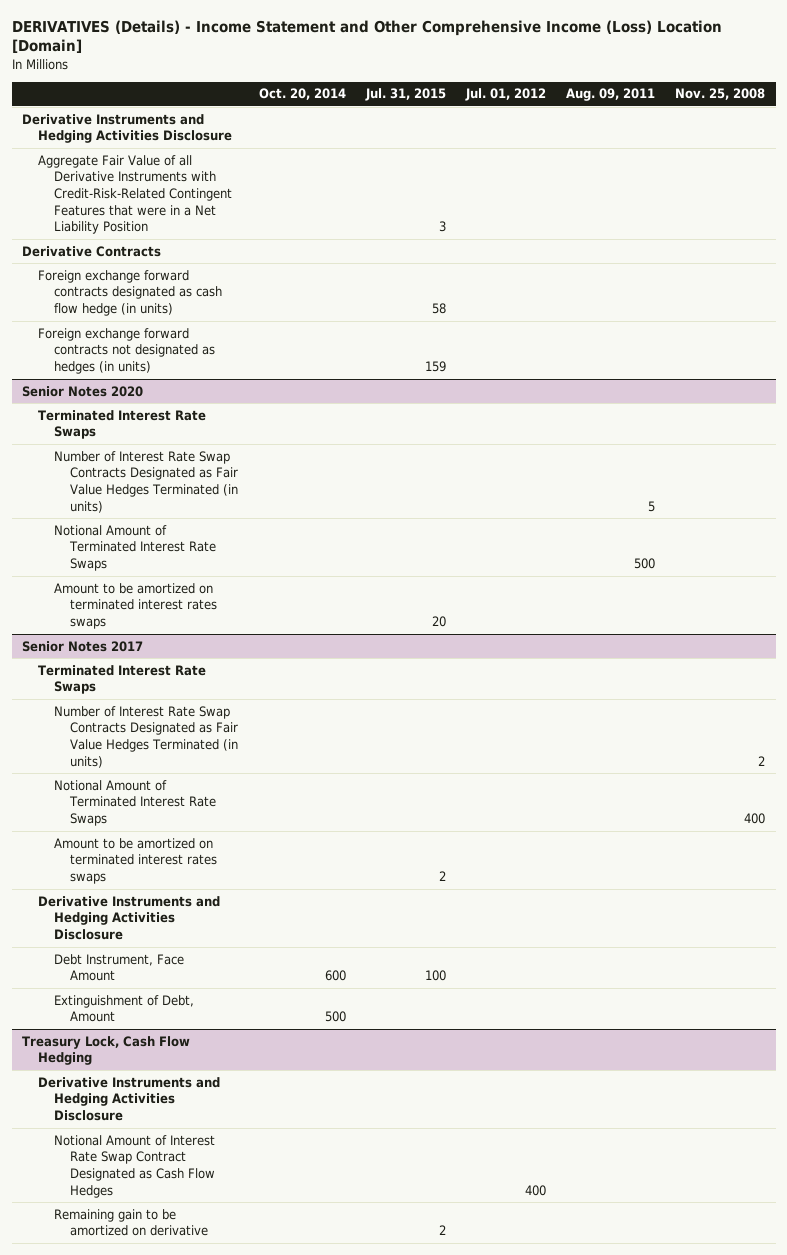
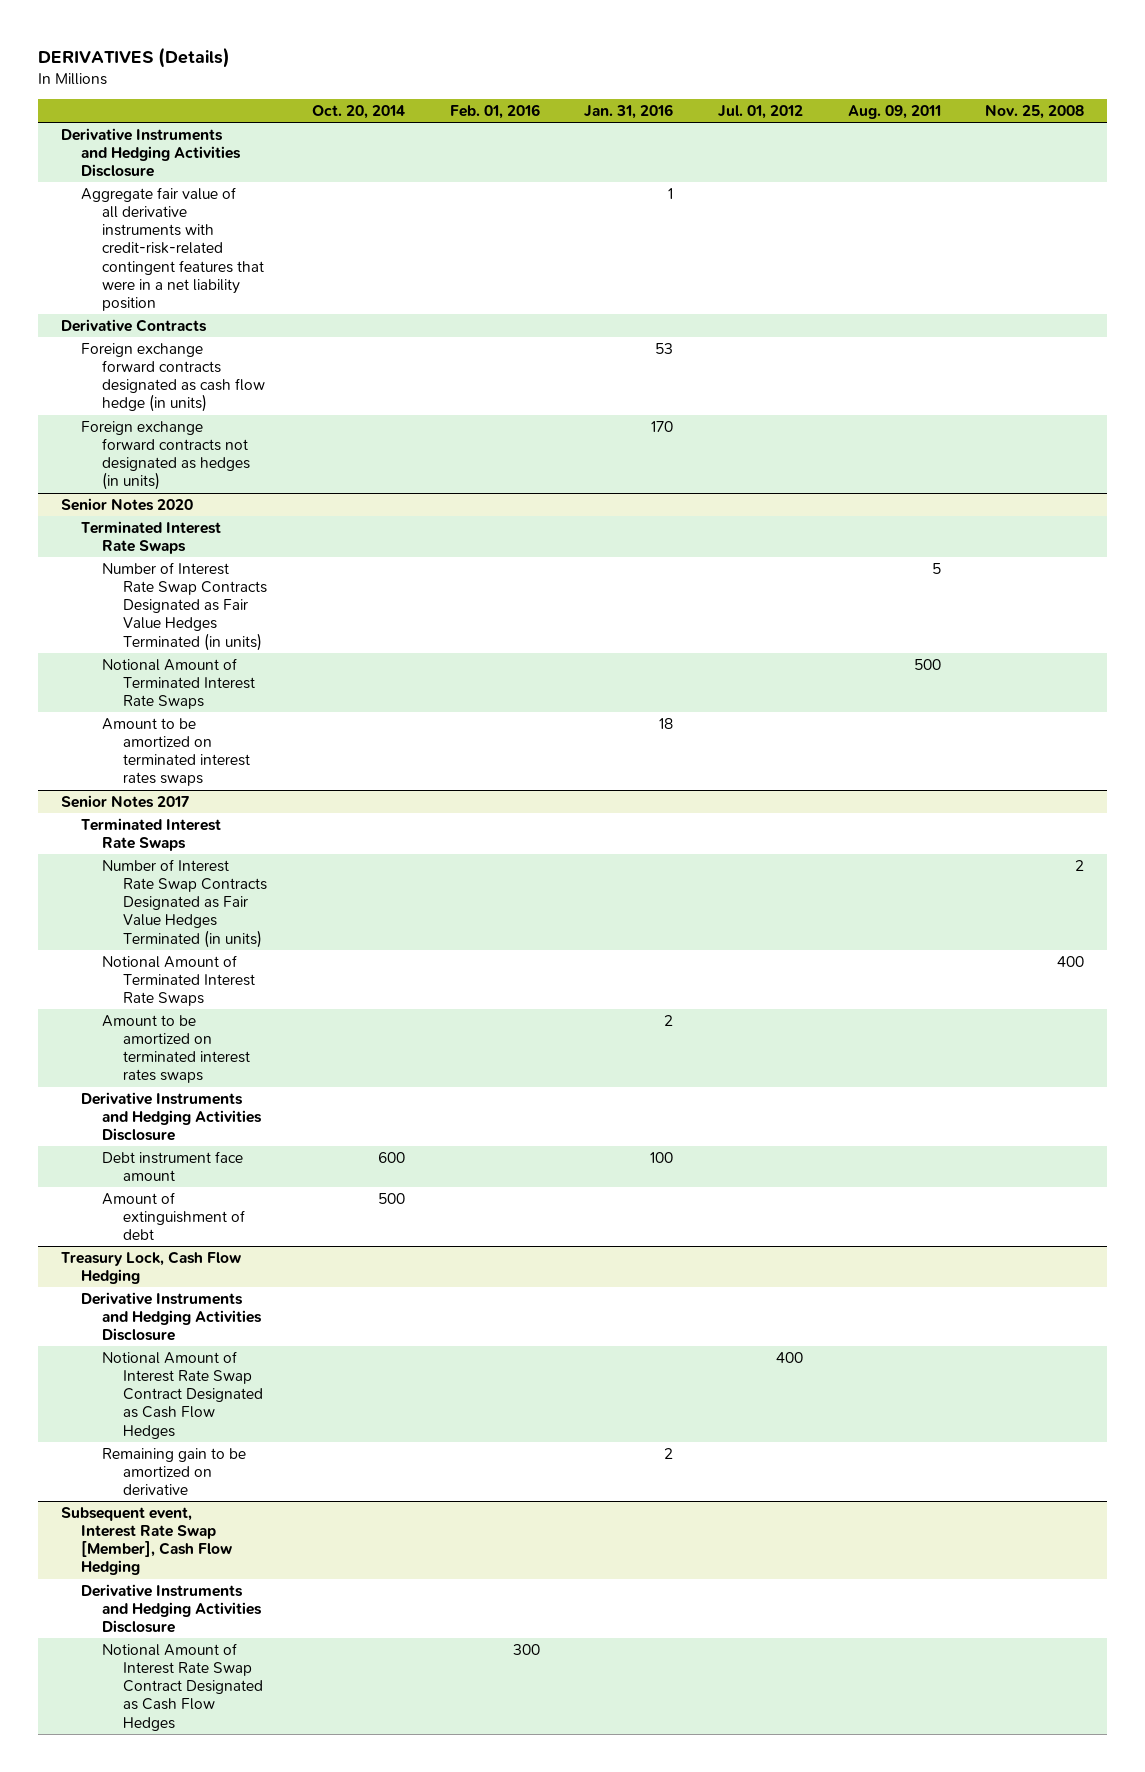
[11,19,722,54] DERIVATIVES (Details) - Income Statement and Other Comprehensive Income (Loss) Location [Domain] -> [38,46,231,68] DERIVATIVES (Details)
[364,88,446,102] Jul. 31, 2015 -> none
none -> [449,104,540,120] Feb. 01, 2016
none -> [584,104,674,120] Jan. 31, 2016
[38,154,233,235] Aggregate Fair Value of all Derivative Instruments with Credit-Risk-Related Contingent Features that were in a Net Liability Position -> [81,186,265,312] Aggregate fair value of all derivative instruments with credit-risk-related contingent features that were in a net liability position
[54,953,185,982] Debt Instrument, Face Amount -> [102,1150,244,1182] Debt instrument face amount
[54,994,195,1023] Extinguishment of Debt, Amount -> [102,1191,246,1241] Amount of extinguishment of debt
none -> [60,1506,233,1576] Subsequent event, Interest Rate Swap [Member], Cash Flow Hedging
none -> [81,1583,263,1634] Derivative Instruments and Hedging Activities Disclosure
none -> [102,1642,264,1731] Notional Amount of Interest Rate Swap Contract Designated as Cash Flow Hedges

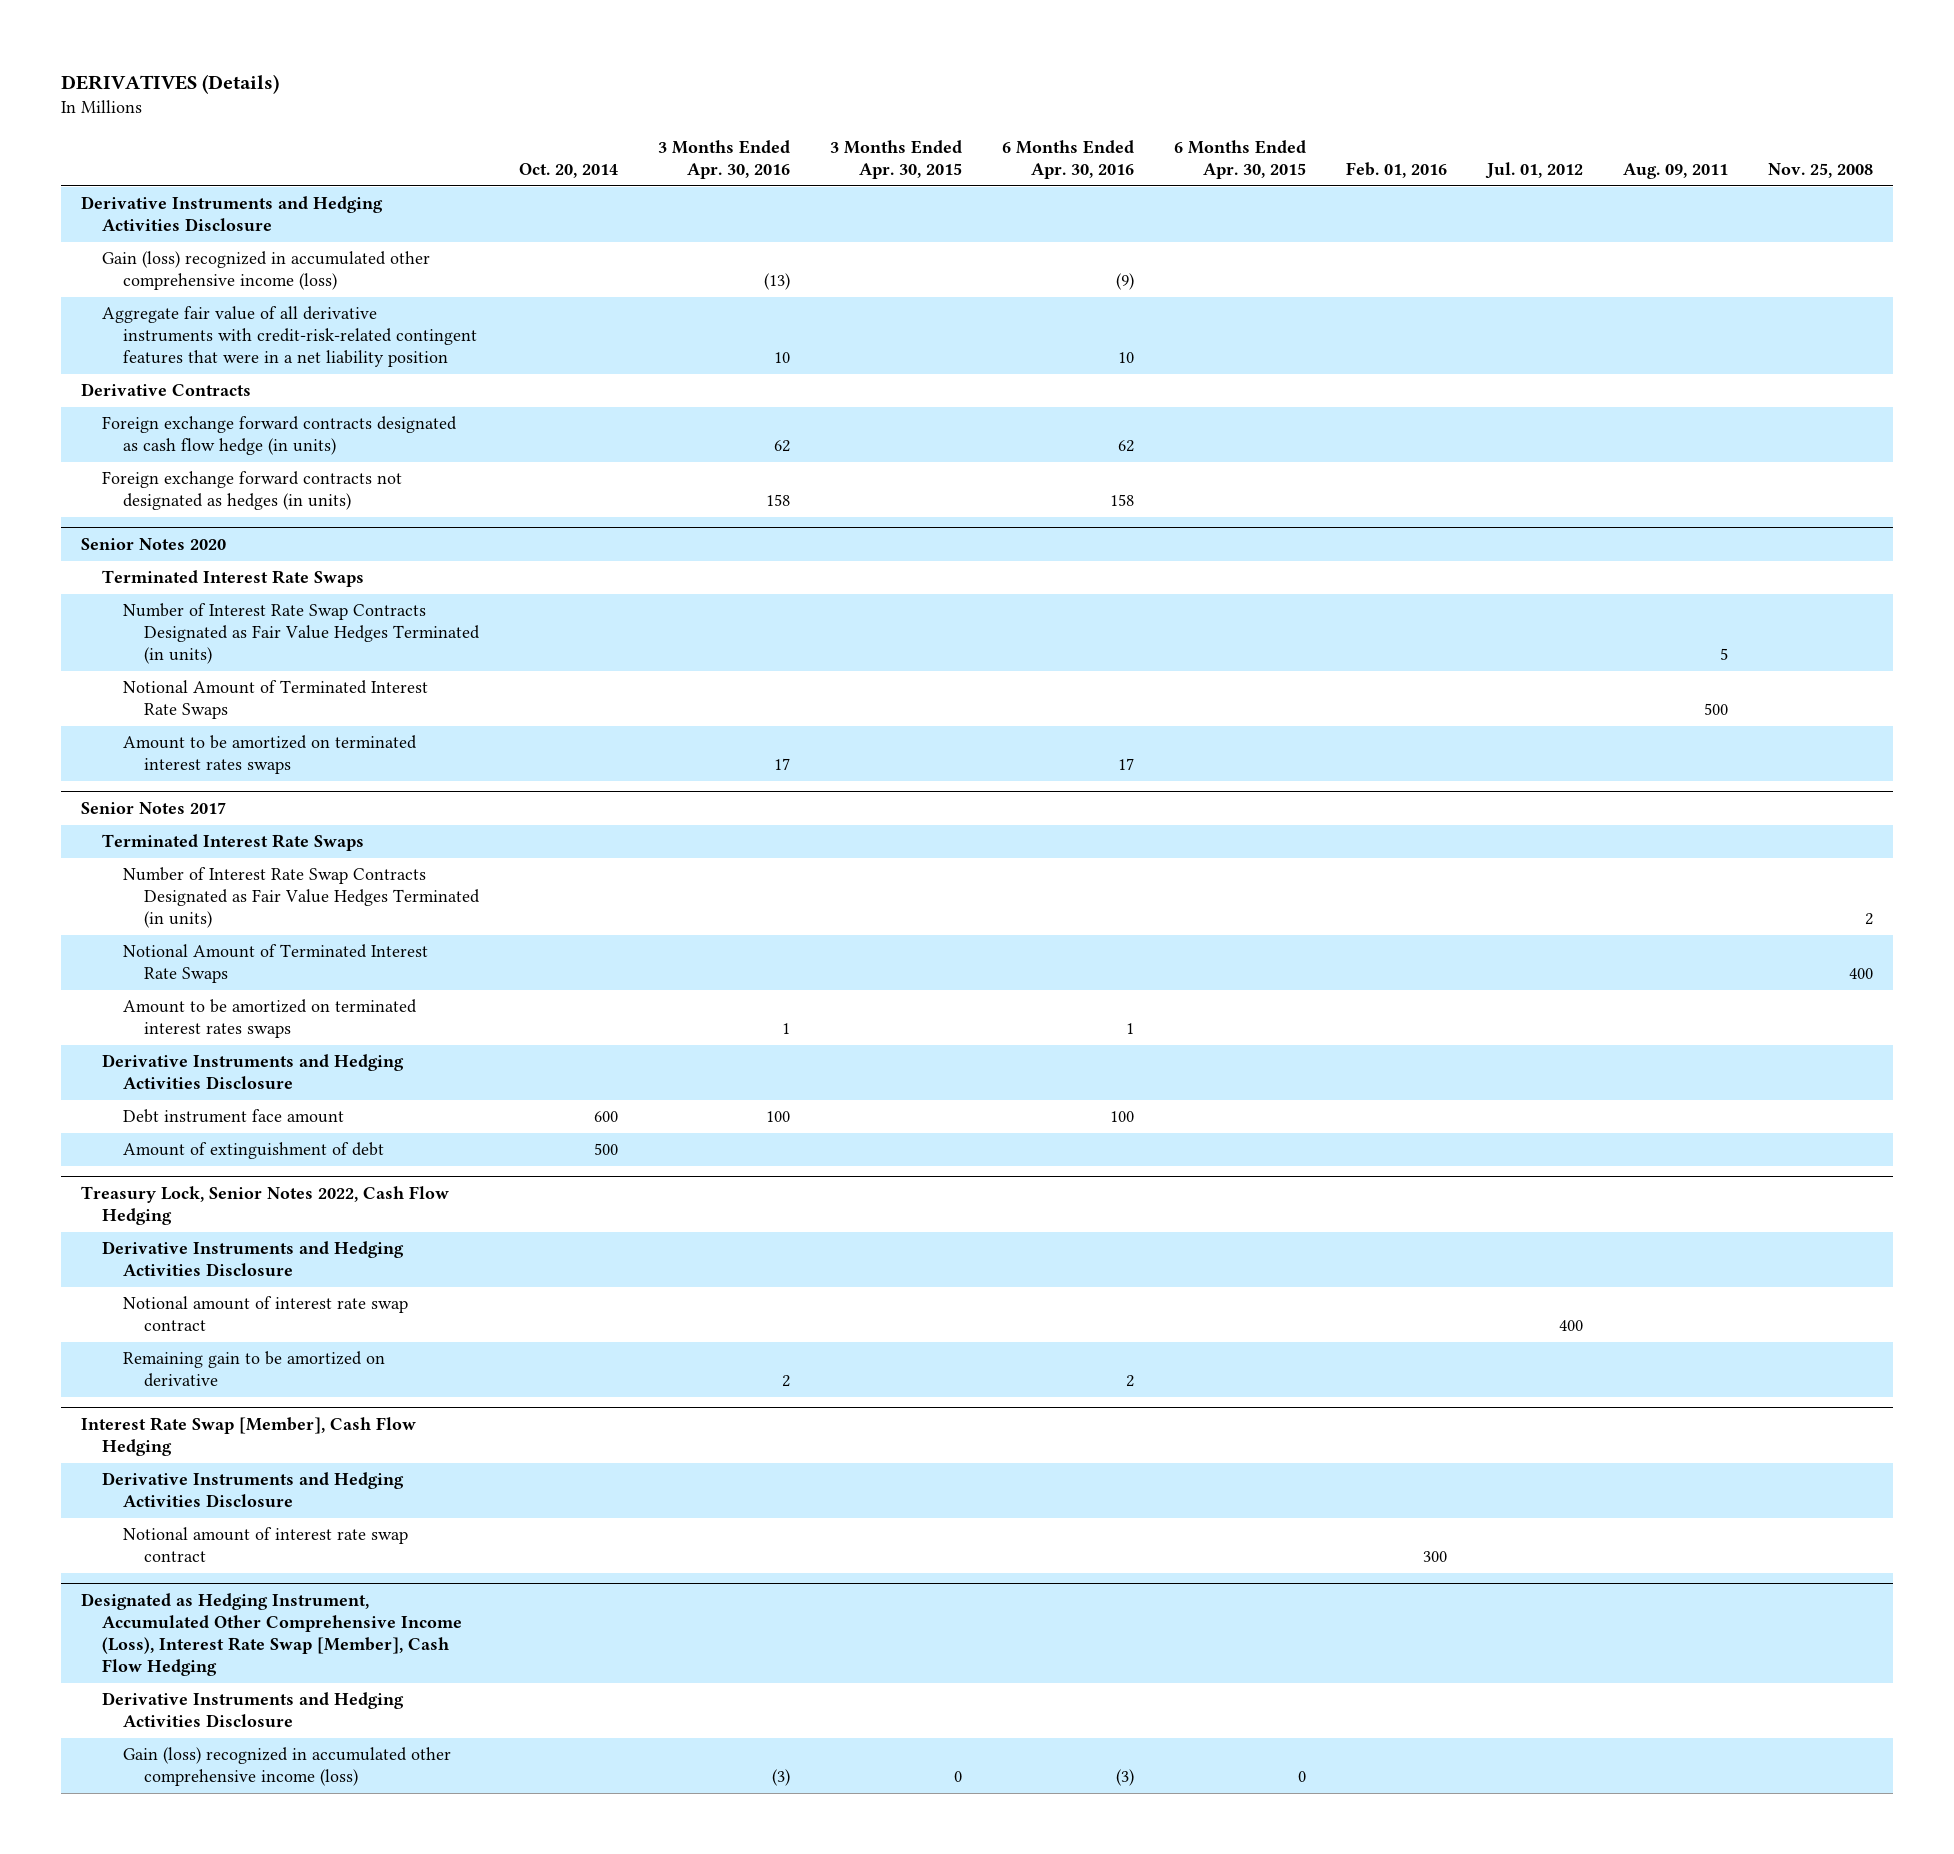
[584,104,674,120] Jan. 31, 2016 -> none
none -> [657,140,790,179] 3 Months Ended Apr. 30, 2016
none -> [829,140,962,179] 3 Months Ended Apr. 30, 2015
none -> [1001,140,1134,179] 6 Months Ended Apr. 30, 2016
none -> [1174,140,1307,179] 6 Months Ended Apr. 30, 2015
none -> [101,251,430,291] Gain (loss) recognized in accumulated other comprehensive income (loss)
[60,1250,241,1285] Treasury Lock, Cash Flow Hedging -> [80,1186,449,1226] Treasury Lock, Senior Notes 2022, Cash Flow Hedging
[102,1350,264,1439] Notional Amount of Interest Rate Swap Contract Designated as Cash Flow Hedges -> [122,1296,408,1332] Notional amount of interest rate swap contract
[60,1506,233,1576] Subsequent event, Interest Rate Swap [Member], Cash Flow Hedging -> [80,1417,416,1457] Interest Rate Swap [Member], Cash Flow Hedging
[102,1642,264,1731] Notional Amount of Interest Rate Swap Contract Designated as Cash Flow Hedges -> [122,1527,408,1563] Notional amount of interest rate swap contract
none -> [80,1593,462,1677] Designated as Hedging Instrument, Accumulated Other Comprehensive Income (Loss), Interest Rate Swap [Member], Cash Flow Hedging
none -> [101,1692,404,1728] Derivative Instruments and Hedging Activities Disclosure
none -> [122,1747,451,1787] Gain (loss) recognized in accumulated other comprehensive income (loss)

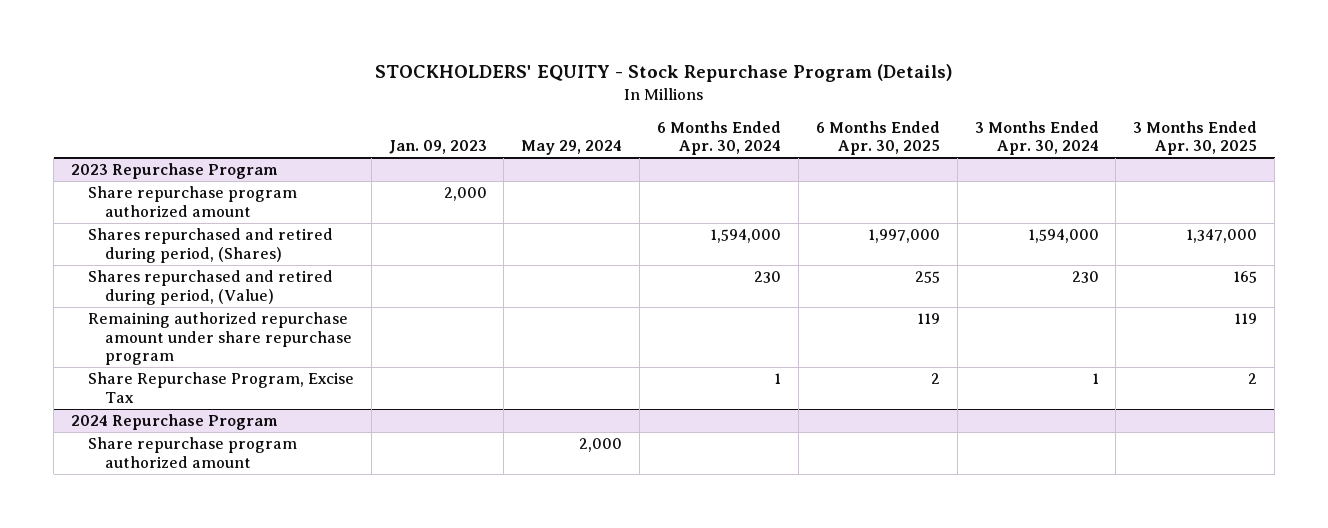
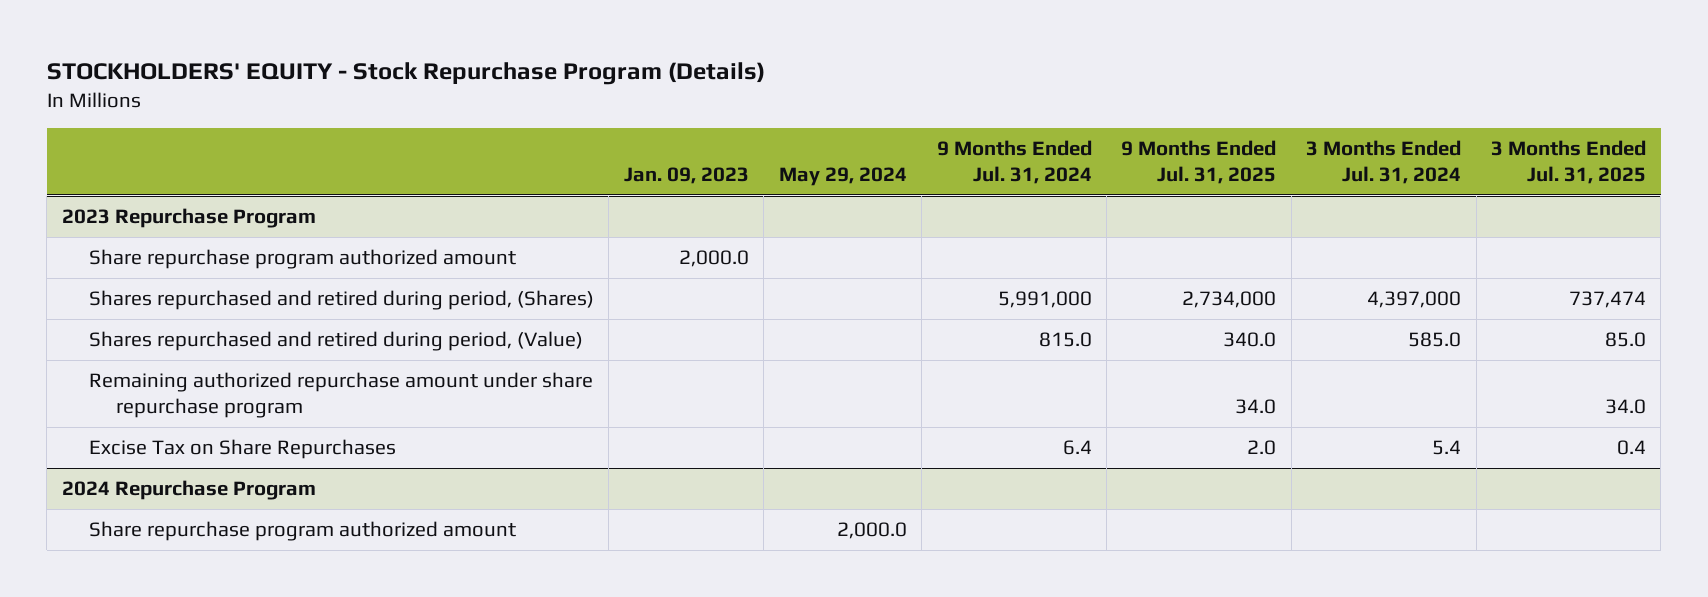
[657,120,782,156] 6 Months Ended Apr. 30, 2024 -> none
[815,120,940,156] 6 Months Ended Apr. 30, 2025 -> none
[974,120,1099,156] 3 Months Ended Apr. 30, 2024 -> none
[1133,120,1258,156] 3 Months Ended Apr. 30, 2025 -> none
none -> [936,139,1092,185] 9 Months Ended Jul. 31, 2024
none -> [1121,139,1277,185] 9 Months Ended Jul. 31, 2025
none -> [1306,139,1462,185] 3 Months Ended Jul. 31, 2024
none -> [1491,139,1647,185] 3 Months Ended Jul. 31, 2025
[443,186,487,201] 2,000 -> [678,250,749,268] 2,000.0
[87,371,354,403] Share Repurchase Program, Excise Tax -> [89,439,397,460] Excise Tax on Share Repurchases
[579,437,623,452] 2,000 -> [836,522,907,540] 2,000.0

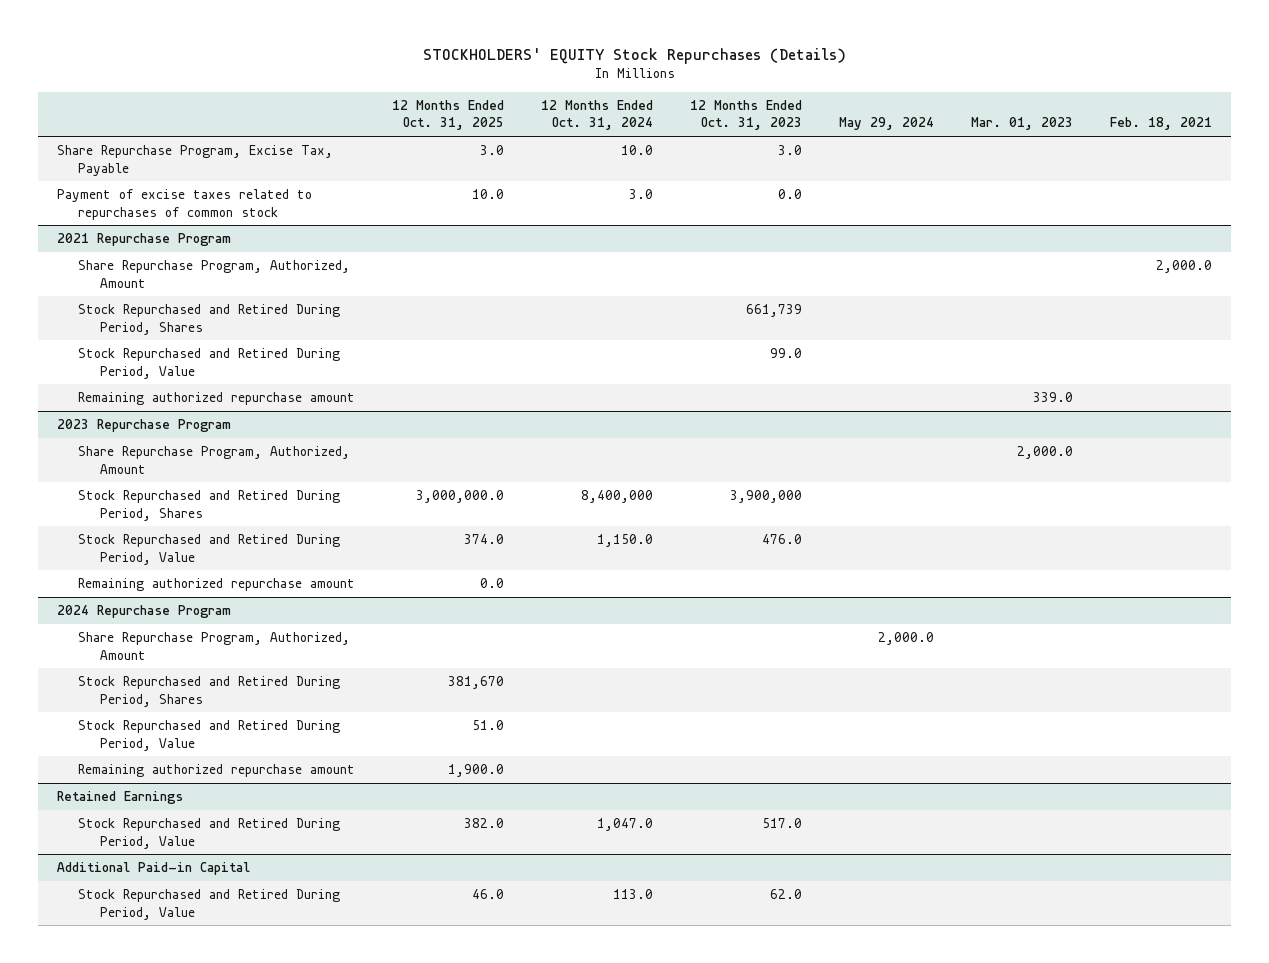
[46,62,765,86] STOCKHOLDERS' EQUITY - Stock Repurchase Program (Details) -> [422,47,846,64] STOCKHOLDERS' EQUITY Stock Repurchases (Details)
[623,167,749,185] Jan. 09, 2023 -> none
[936,139,1092,185] 9 Months Ended Jul. 31, 2024 -> none
[1121,139,1277,185] 9 Months Ended Jul. 31, 2025 -> none
[1306,139,1462,185] 3 Months Ended Jul. 31, 2024 -> none
[1491,139,1647,185] 3 Months Ended Jul. 31, 2025 -> none
none -> [392,100,505,131] 12 Months Ended Oct. 31, 2025
none -> [541,100,654,131] 12 Months Ended Oct. 31, 2024
none -> [690,100,803,131] 12 Months Ended Oct. 31, 2023
none -> [971,117,1074,131] Mar. 01, 2023
none -> [1110,117,1213,131] Feb. 18, 2021
none -> [56,145,333,176] Share Repurchase Program, Excise Tax, Payable
none -> [56,189,312,220] Payment of excise taxes related to repurchases of common stock
none -> [56,233,231,247] 2021 Repurchase Program
none -> [78,260,351,288] Share Repurchase Program, Authorized, Amount
none -> [78,304,341,335] Stock Repurchased and Retired During Period, Shares
none -> [78,348,341,379] Stock Repurchased and Retired During Period, Value
none -> [78,392,356,406] Remaining authorized repurchase amount
[89,439,397,460] Excise Tax on Share Repurchases -> none
[89,249,517,270] Share repurchase program authorized amount -> [78,446,351,474] Share Repurchase Program, Authorized, Amount
[89,290,595,311] Shares repurchased and retired during period, (Shares) -> [78,490,341,521] Stock Repurchased and Retired During Period, Shares
[89,331,584,352] Shares repurchased and retired during period, (Value) -> [78,534,341,565] Stock Repurchased and Retired During Period, Value
[89,372,594,419] Remaining authorized repurchase amount under share repurchase program -> [78,578,356,592] Remaining authorized repurchase amount
[89,521,517,542] Share repurchase program authorized amount -> [78,632,351,660] Share Repurchase Program, Authorized, Amount
none -> [78,676,341,707] Stock Repurchased and Retired During Period, Shares
none -> [78,720,341,751] Stock Repurchased and Retired During Period, Value
none -> [78,764,356,778] Remaining authorized repurchase amount
none -> [56,791,183,805] Retained Earnings
none -> [78,818,341,849] Stock Repurchased and Retired During Period, Value
none -> [56,862,250,876] Additional Paid-in Capital
none -> [78,889,341,920] Stock Repurchased and Retired During Period, Value

